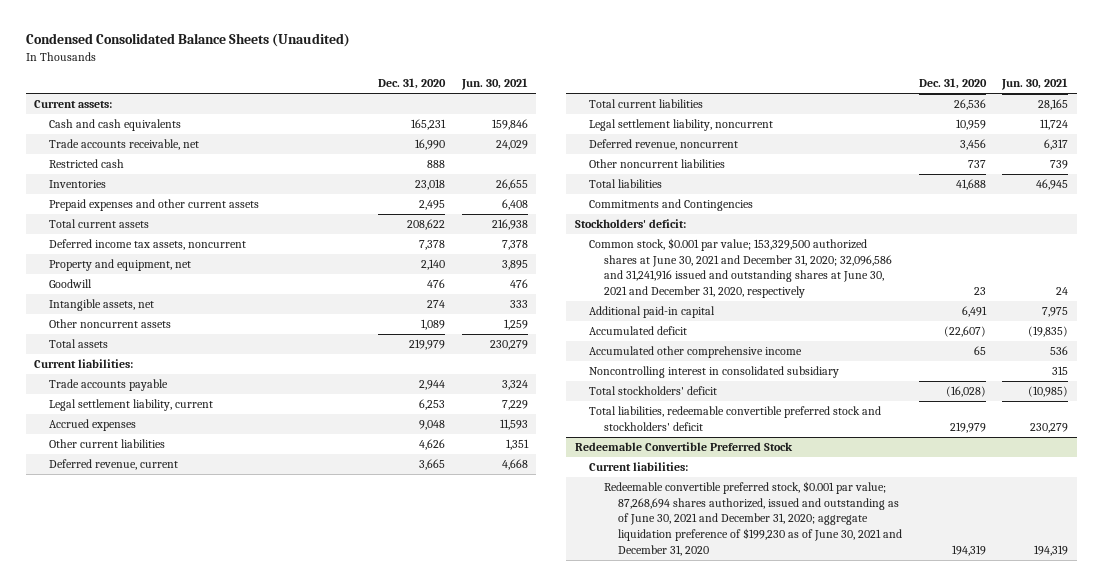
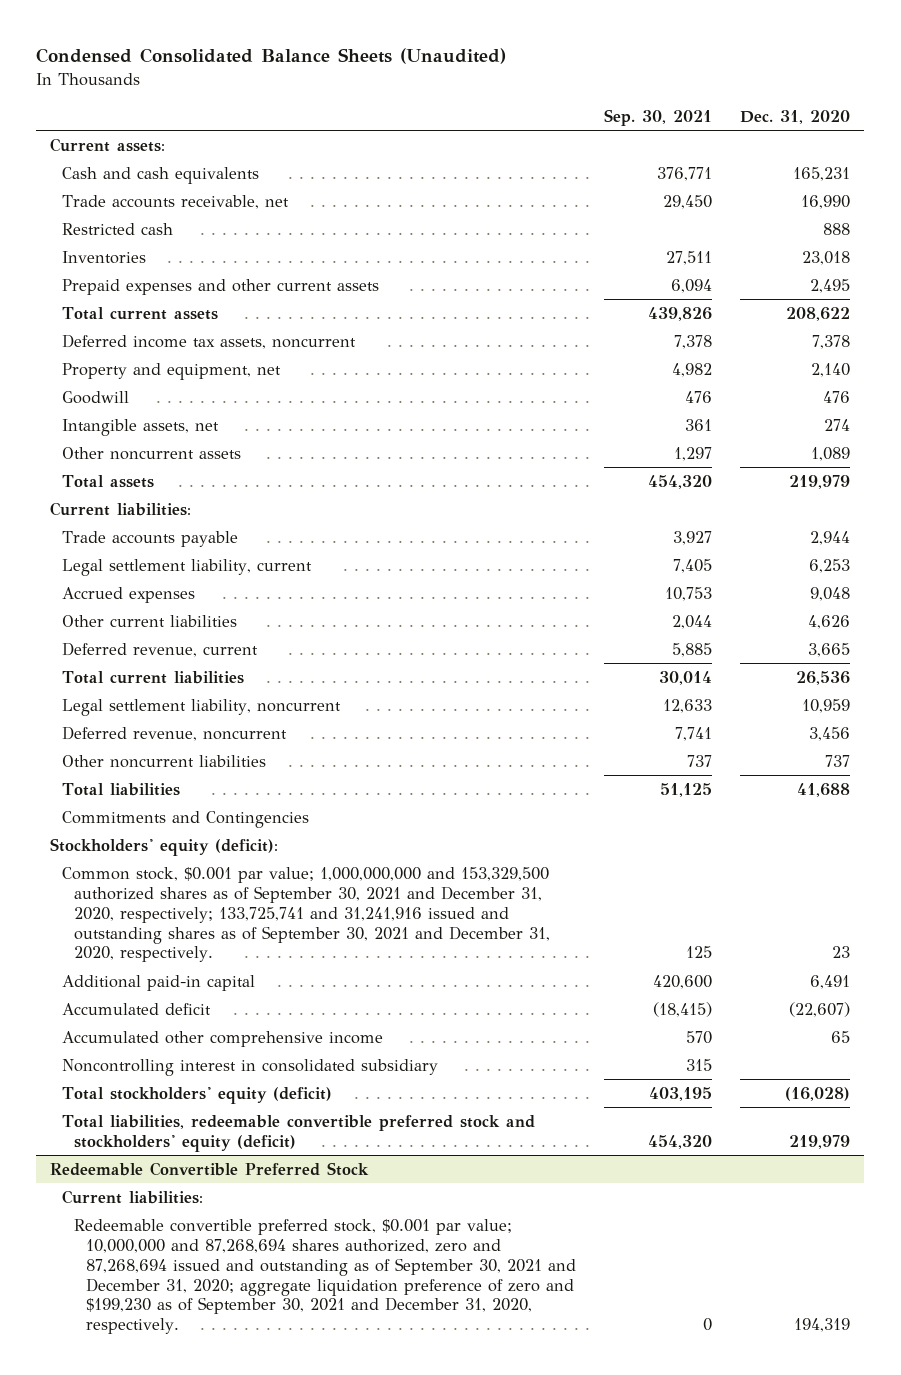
[460,77,528,90] Jun. 30, 2021 -> none
none -> [604,108,713,126] Sep. 30, 2021
[574,219,686,229] Stockholders' deficit: -> [50,837,279,856] Stockholders' equity (deficit):
[589,238,892,298] Common stock, $0.001 par value; 153,329,500 authorized shares at June 30, 2021 and December 31, 2020; 32,096,586 and 31,241,916 issued and outstanding shares at June 30, 2021 and December 31, 2020, respectively -> [62,866,551,963] Common stock, $0.001 par value; 1,000,000,000 and 153,329,500 authorized shares as of September 30, 2021 and December 31, 2020, respectively; 133,725,741 and 31,241,916 issued and outstanding shares as of September 30, 2021 and December 31, 2020, respectively.
[589,386,718,396] Total stockholders' deficit -> [62,1086,333,1104] Total stockholders' equity (deficit)
[589,406,882,431] Total liabilities, redeemable convertible preferred stock and stockholders' deficit -> [62,1114,536,1152] Total liabilities, redeemable convertible preferred stock and stockholders' equity (deficit)
[603,481,903,556] Redeemable convertible preferred stock, $0.001 par value; 87,268,694 shares authorized, issued and outstanding as of June 30, 2021 and December 31, 2020; aggregate liquidation preference of $199,230 as of June 30, 2021 and December 31, 2020 -> [74,1218,577,1335] Redeemable convertible preferred stock, $0.001 par value; 10,000,000 and 87,268,694 shares authorized, zero and 87,268,694 issued and outstanding as of September 30, 2021 and December 31, 2020; aggregate liquidation preference of zero and $199,230 as of September 30, 2021 and December 31, 2020, respectively.

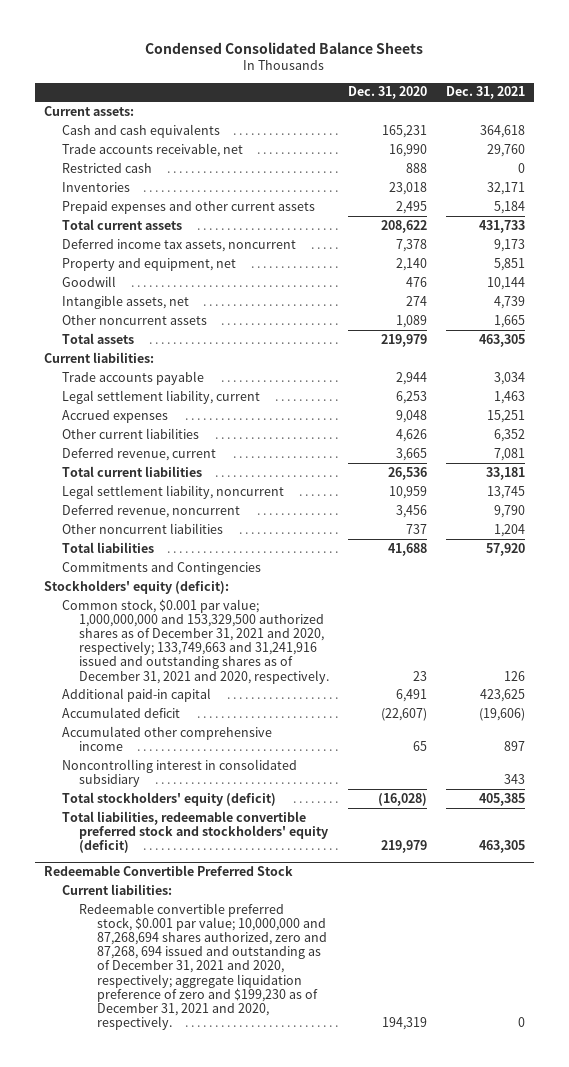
[36,48,507,65] Condensed Consolidated Balance Sheets (Unaudited) -> [145,41,424,54] Condensed Consolidated Balance Sheets
[604,108,713,126] Sep. 30, 2021 -> none
none -> [445,86,525,100] Dec. 31, 2021
[62,866,551,963] Common stock, $0.001 par value; 1,000,000,000 and 153,329,500 authorized shares as of September 30, 2021 and December 31, 2020, respectively; 133,725,741 and 31,241,916 issued and outstanding shares as of September 30, 2021 and December 31, 2020, respectively. -> [61,598,330,684] Common stock, $0.001 par value; 1,000,000,000 and 153,329,500 authorized shares as of December 31, 2021 and 2020, respectively; 133,749,663 and 31,241,916 issued and outstanding shares as of December 31, 2021 and 2020, respectively.
[74,1218,577,1335] Redeemable convertible preferred stock, $0.001 par value; 10,000,000 and 87,268,694 shares authorized, zero and 87,268,694 issued and outstanding as of September 30, 2021 and December 31, 2020; aggregate liquidation preference of zero and $199,230 as of September 30, 2021 and December 31, 2020, respectively. -> [79,902,327,1031] Redeemable convertible preferred stock, $0.001 par value; 10,000,000 and 87,268,694 shares authorized, zero and 87,268, 694 issued and outstanding as of December 31, 2021 and 2020, respectively; aggregate liquidation preference of zero and $199,230 as of December 31, 2021 and 2020, respectively.

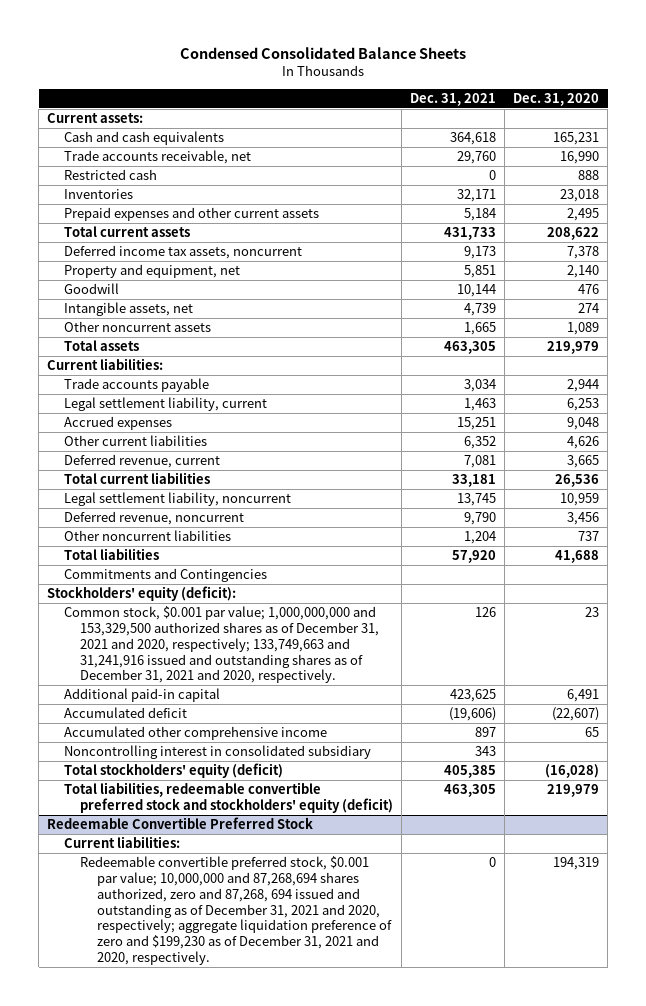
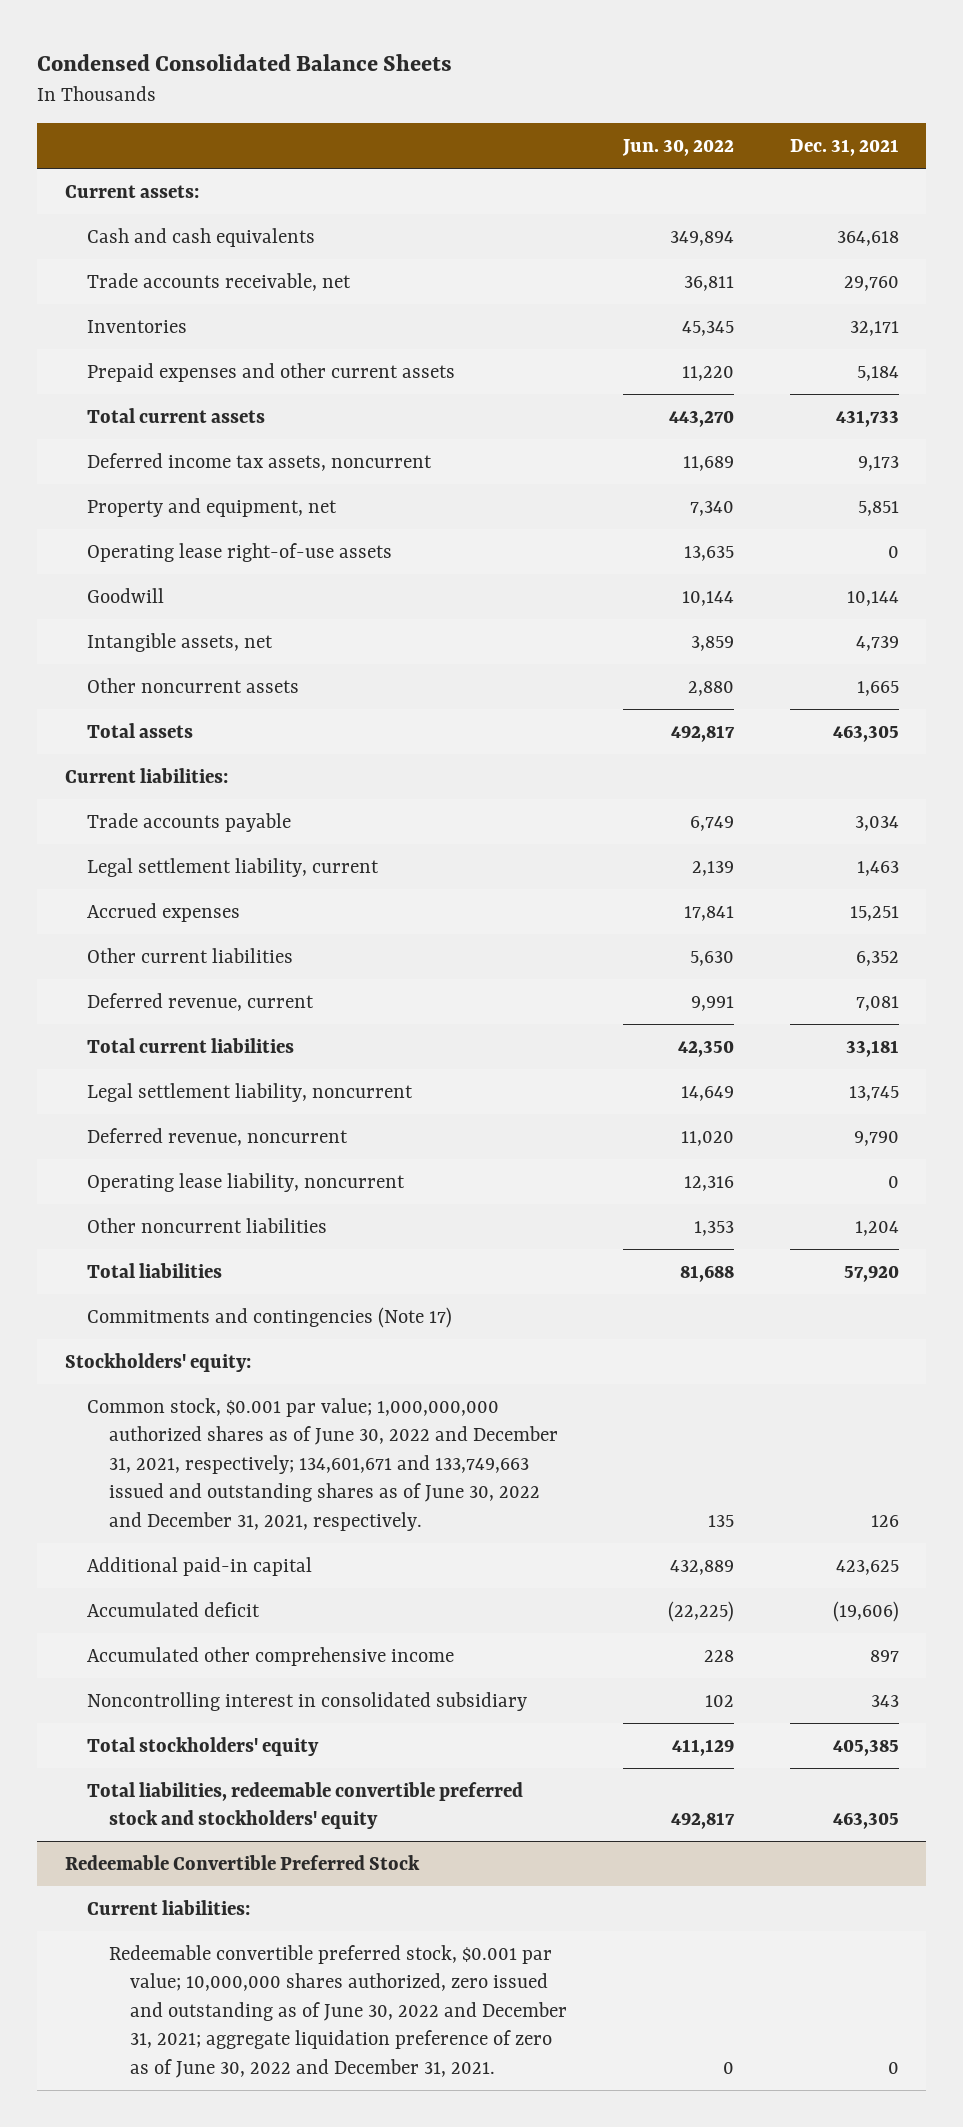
[513,92,600,106] Dec. 31, 2020 -> none
none -> [622,139,735,157] Jun. 30, 2022
[63,169,157,181] Restricted cash -> none
none -> [86,542,392,562] Operating lease right-of-use assets
none -> [86,1172,405,1192] Operating lease liability, noncurrent
[63,568,267,583] Commitments and Contingencies -> [86,1306,452,1328] Commitments and contingencies (Note 17)
[47,586,237,602] Stockholders' equity (deficit): -> [64,1352,251,1372] Stockholders' equity:
[63,606,380,684] Common stock, $0.001 par value; 1,000,000,000 and 153,329,500 authorized shares as of December 31, 2021 and 2020, respectively; 133,749,663 and 31,241,916 issued and outstanding shares as of December 31, 2021 and 2020, respectively. -> [86,1397,558,1531] Common stock, $0.001 par value; 1,000,000,000 authorized shares as of June 30, 2022 and December 31, 2021, respectively; 134,601,671 and 133,749,663 issued and outstanding shares as of June 30, 2022 and December 31, 2021, respectively.
[63,763,283,779] Total stockholders' equity (deficit) -> [86,1736,319,1756] Total stockholders' equity
[63,782,394,814] Total liabilities, redeemable convertible preferred stock and stockholders' equity (deficit) -> [86,1781,523,1830] Total liabilities, redeemable convertible preferred stock and stockholders' equity
[80,856,392,965] Redeemable convertible preferred stock, $0.001 par value; 10,000,000 and 87,268,694 shares authorized, zero and 87,268, 694 issued and outstanding as of December 31, 2021 and 2020, respectively; aggregate liquidation preference of zero and $199,230 as of December 31, 2021 and 2020, respectively. -> [108,1944,568,2078] Redeemable convertible preferred stock, $0.001 par value; 10,000,000 shares authorized, zero issued and outstanding as of June 30, 2022 and December 31, 2021; aggregate liquidation preference of zero as of June 30, 2022 and December 31, 2021.

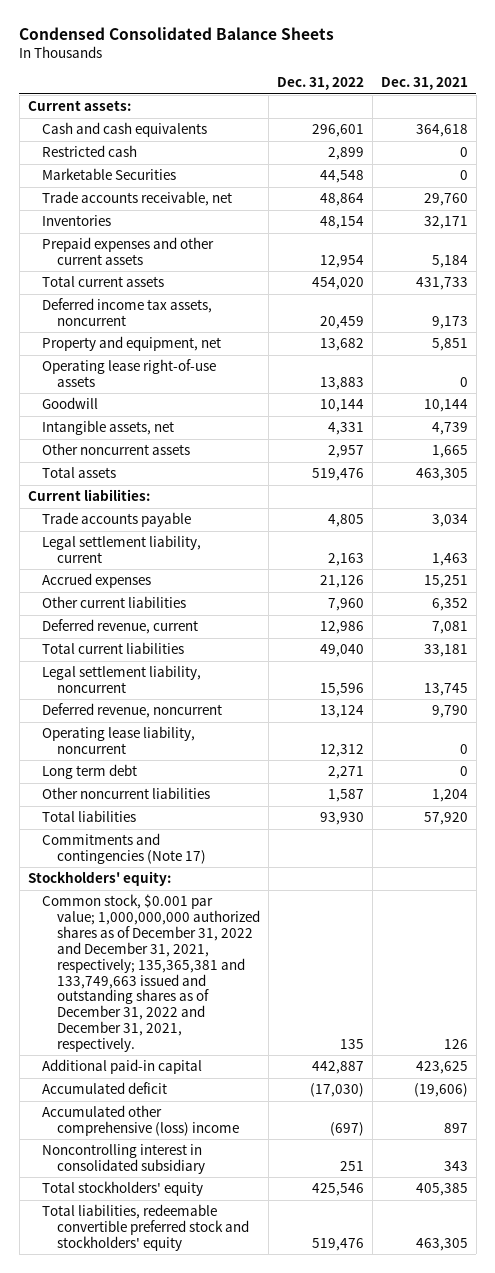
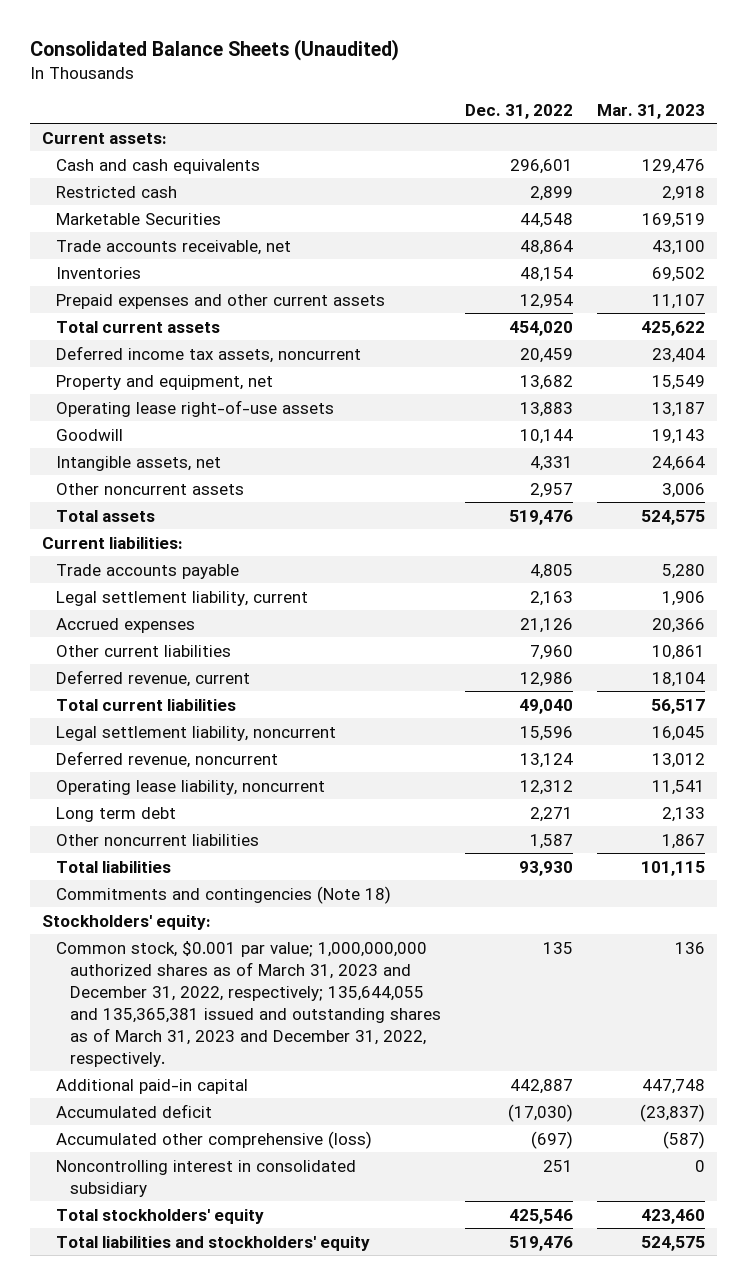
[19,26,335,40] Condensed Consolidated Balance Sheets -> [29,39,399,62] Consolidated Balance Sheets (Unaudited)
[380,77,468,91] Dec. 31, 2021 -> none
none -> [597,103,706,119] Mar. 31, 2023
[42,833,206,865] Commitments and contingencies (Note 17) -> [55,885,391,904] Commitments and contingencies (Note 18)
[42,894,260,1053] Common stock, $0.001 par value; 1,000,000,000 authorized shares as of December 31, 2022 and December 31, 2021, respectively; 135,365,381 and 133,749,663 issued and outstanding shares as of December 31, 2022 and December 31, 2021, respectively. -> [55,940,441,1068] Common stock, $0.001 par value; 1,000,000,000 authorized shares as of March 31, 2023 and December 31, 2022, respectively; 135,644,055 and 135,365,381 issued and outstanding shares as of March 31, 2023 and December 31, 2022, respectively.
[42,1105,239,1137] Accumulated other comprehensive (loss) income -> [55,1130,372,1149] Accumulated other comprehensive (loss)
[42,1204,249,1251] Total liabilities, redeemable convertible preferred stock and stockholders' equity -> [55,1235,370,1251] Total liabilities and stockholders' equity

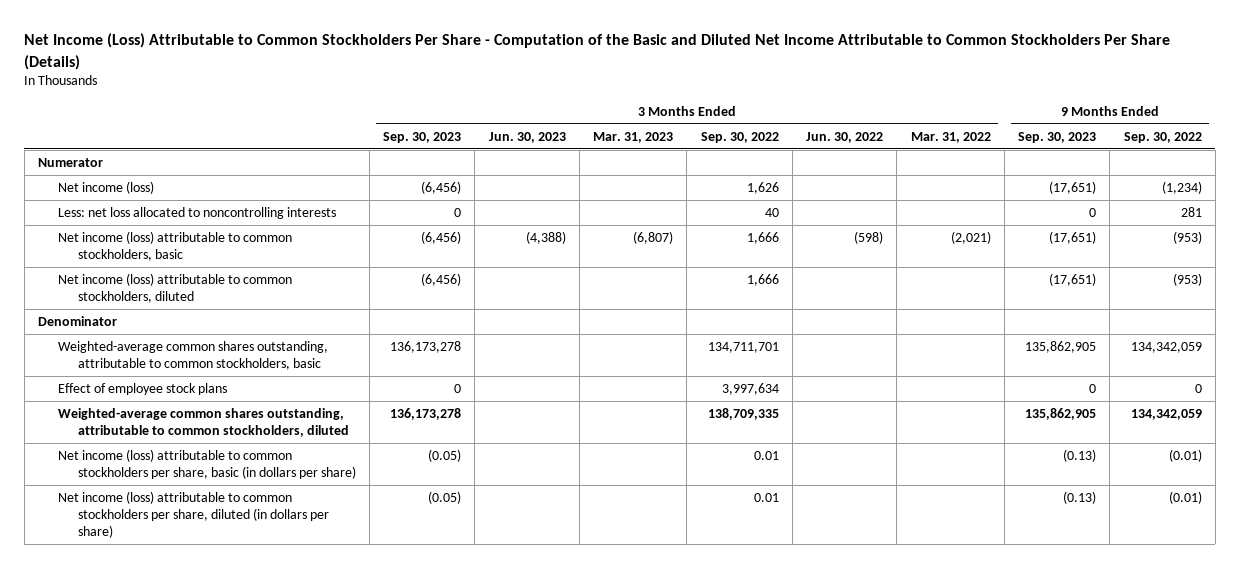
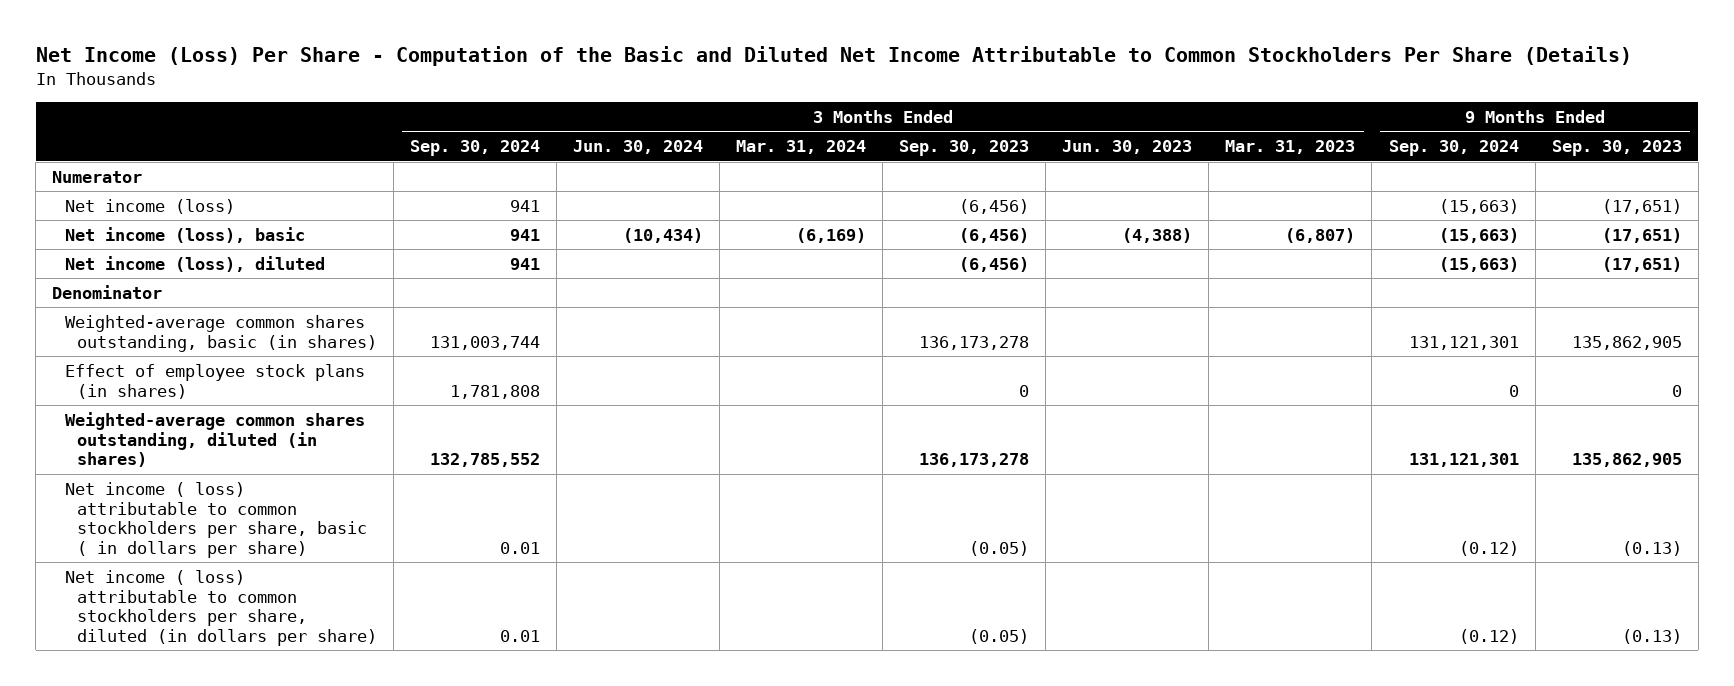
[24,33,1171,70] Net Income (Loss) Attributable to Common Stockholders Per Share - Computation of the Basic and Diluted Net Income Attributable to Common Stockholders Per Share (Details) -> [35,46,1632,67] Net Income (Loss) Per Share - Computation of the Basic and Diluted Net Income Attributable to Common Stockholders Per Share (Details)
[700,131,779,143] Sep. 30, 2022 -> none
[806,131,884,143] Jun. 30, 2022 -> none
[910,131,991,143] Mar. 31, 2022 -> none
[1123,131,1202,143] Sep. 30, 2022 -> none
none -> [409,140,540,157] Sep. 30, 2024
none -> [573,140,704,155] Jun. 30, 2024
none -> [736,140,867,155] Mar. 31, 2024
none -> [1388,140,1519,157] Sep. 30, 2024
[57,206,336,219] Less: net loss allocated to noncontrolling interests -> none
[57,230,292,262] Net income (loss) attributable to common stockholders, basic -> [64,226,305,243] Net income (loss), basic
[57,272,292,304] Net income (loss) attributable to common stockholders, diluted -> [64,255,325,272] Net income (loss), diluted
[57,340,328,371] Weighted-average common shares outstanding, attributable to common stockholders, basic -> [64,314,377,352] Weighted-average common shares outstanding, basic (in shares)
[57,382,227,395] Effect of employee stock plans -> [64,363,365,399] Effect of employee stock plans (in shares)
[57,407,349,438] Weighted-average common shares outstanding, attributable to common stockholders, diluted -> [64,411,365,468] Weighted-average common shares outstanding, diluted (in shares)
[57,448,356,480] Net income (loss) attributable to common stockholders per share, basic (in dollars per share) -> [64,481,367,558] Net income ( loss) attributable to common stockholders per share, basic ( in dollars per share)
[57,490,329,539] Net income (loss) attributable to common stockholders per share, diluted (in dollars per share) -> [64,569,377,646] Net income ( loss) attributable to common stockholders per share, diluted (in dollars per share)

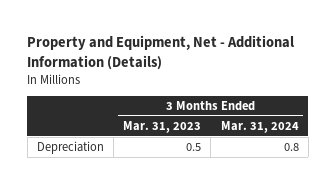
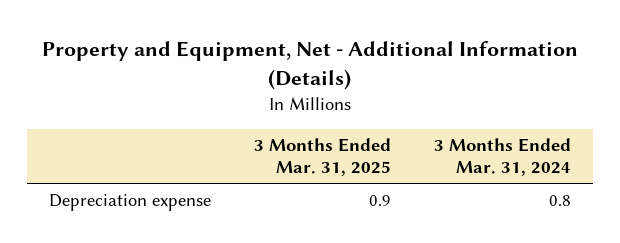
[123,120,202,133] Mar. 31, 2023 -> none
none -> [253,138,391,177] 3 Months Ended Mar. 31, 2025
[36,140,104,154] Depreciation -> [48,194,211,212] Depreciation expense

